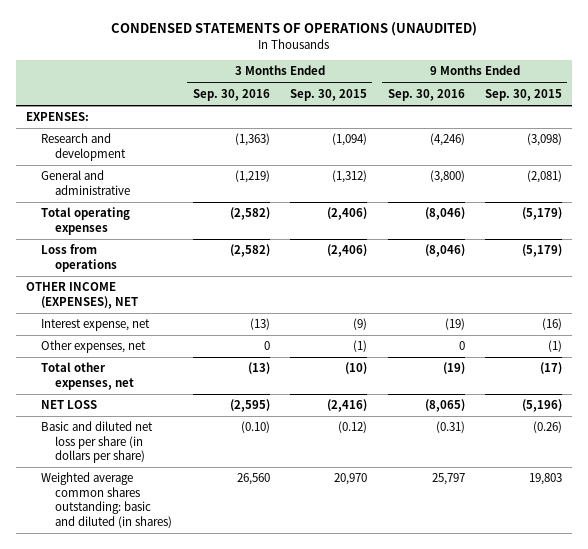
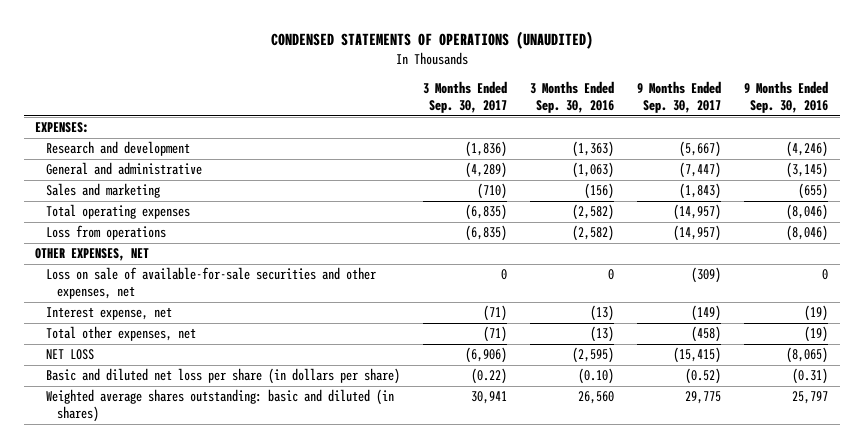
[290,88,368,101] Sep. 30, 2015 -> none
[484,88,562,101] Sep. 30, 2015 -> none
none -> [423,81,508,113] 3 Months Ended Sep. 30, 2017
none -> [637,81,722,113] 9 Months Ended Sep. 30, 2017
[234,170,270,184] (1,219) -> [572,162,615,179] (1,063)
[429,170,465,184] (3,800) -> [786,162,829,179] (3,145)
none -> [46,183,161,199] Sales and marketing
[26,282,138,309] OTHER INCOME (EXPENSES), NET -> [35,248,150,262] OTHER EXPENSES, NET
none -> [46,267,377,300] Loss on sale of available-for-sale securities and other expenses, net
[40,340,146,354] Other expenses, net -> none
[40,472,173,528] Weighted average common shares outstanding: basic and diluted (in shares) -> [46,389,395,423] Weighted average shares outstanding: basic and diluted (in shares)

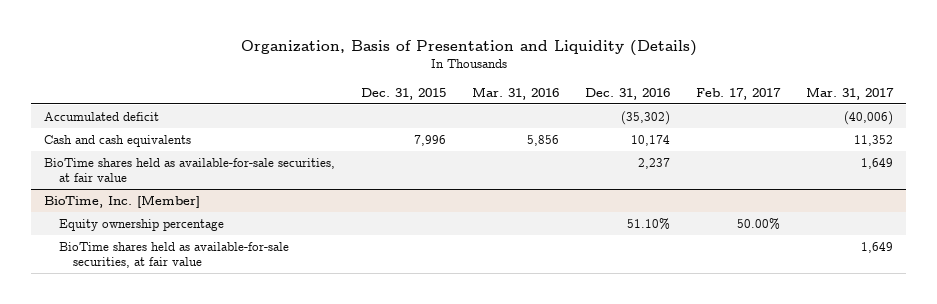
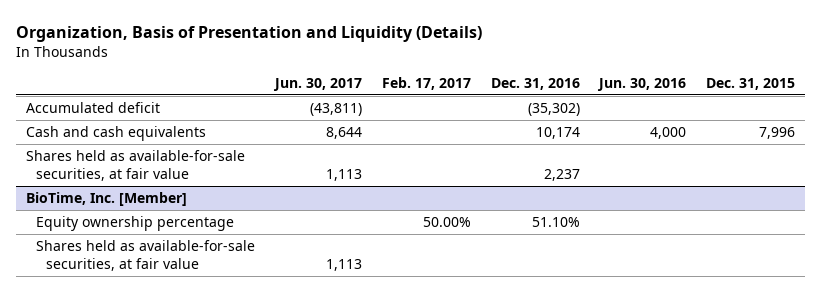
[472,86,560,100] Mar. 31, 2016 -> none
[805,86,894,100] Mar. 31, 2017 -> none
none -> [272,77,362,91] Jun. 30, 2017
none -> [597,77,687,91] Jun. 30, 2016
[44,157,336,182] BioTime shares held as available-for-sale securities, at fair value -> [26,150,246,181] Shares held as available-for-sale securities, at fair value
[58,241,289,268] BioTime shares held as available-for-sale securities, at fair value -> [36,240,256,271] Shares held as available-for-sale securities, at fair value

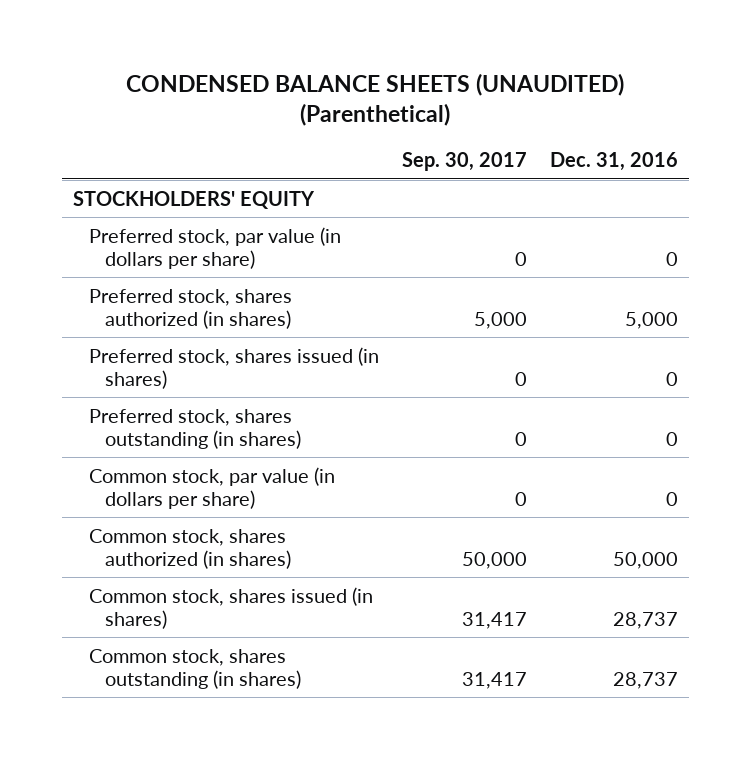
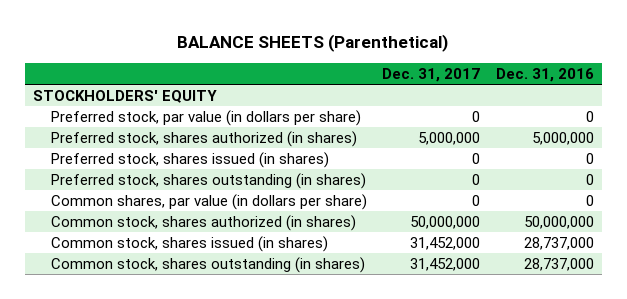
[126,72,625,127] CONDENSED BALANCE SHEETS (UNAUDITED) (Parenthetical) -> [177,34,449,53] BALANCE SHEETS (Parenthetical)
[401,152,527,172] Sep. 30, 2017 -> none
none -> [382,67,481,82] Dec. 31, 2017
[624,311,678,329] 5,000 -> [532,131,595,145] 5,000,000
[88,466,335,509] Common stock, par value (in dollars per share) -> [50,193,367,210] Common shares, par value (in dollars per share)
[612,551,678,569] 50,000 -> [524,215,595,229] 50,000,000
[612,611,678,629] 28,737 -> [524,236,595,250] 28,737,000
[612,671,678,689] 28,737 -> [524,257,595,271] 28,737,000

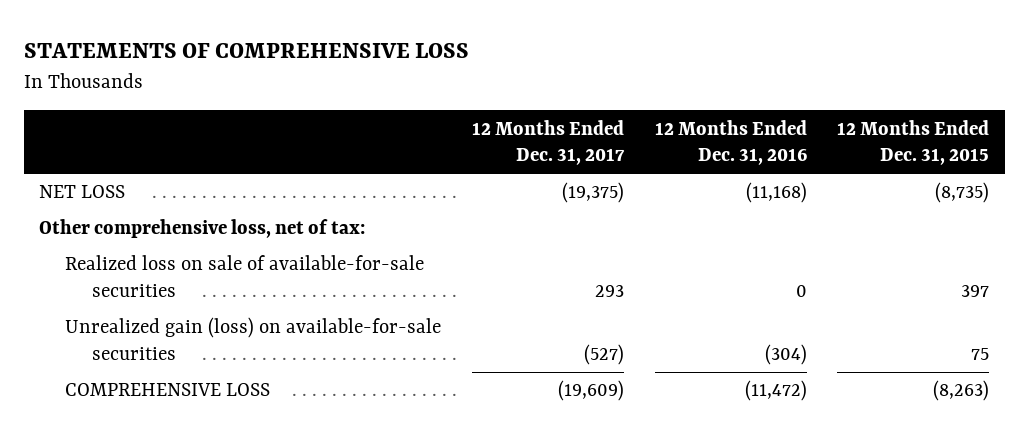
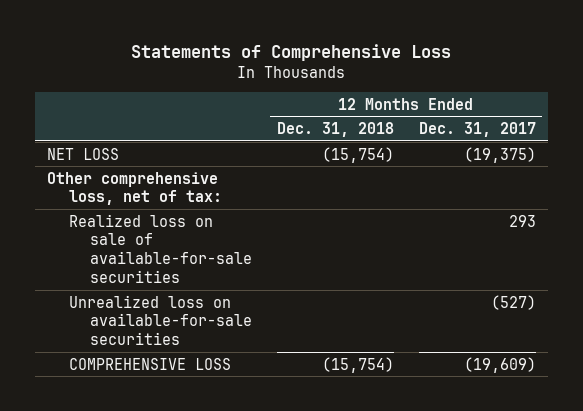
[23,43,469,59] STATEMENTS OF COMPREHENSIVE LOSS -> [131,43,452,61] Statements of Comprehensive Loss
[654,119,807,166] 12 Months Ended Dec. 31, 2016 -> none
[837,119,990,166] 12 Months Ended Dec. 31, 2015 -> none
none -> [276,122,394,138] Dec. 31, 2018
[65,317,442,361] Unrealized gain (loss) on available-for-sale securities -> [68,294,252,346] Unrealized loss on available-for-sale securities

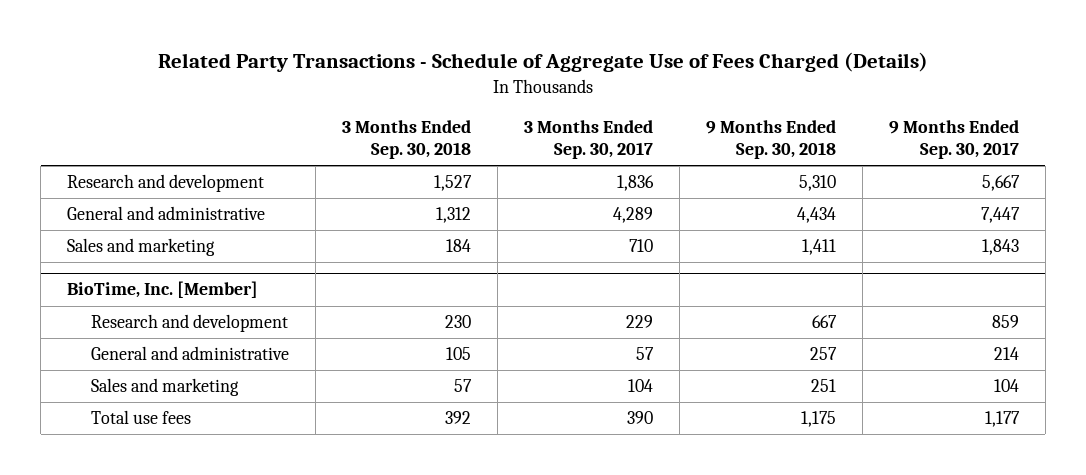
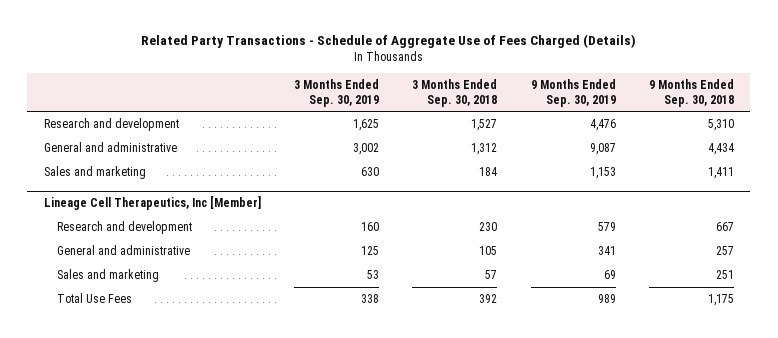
[523,119,653,159] 3 Months Ended Sep. 30, 2017 -> none
[888,119,1019,159] 9 Months Ended Sep. 30, 2017 -> none
none -> [293,79,379,107] 3 Months Ended Sep. 30, 2019
none -> [530,79,616,107] 9 Months Ended Sep. 30, 2019
[67,281,259,299] BioTime, Inc. [Member] -> [43,196,261,211] Lineage Cell Therapeutics, Inc [Member]
[91,410,192,425] Total use fees -> [57,293,133,304] Total Use Fees

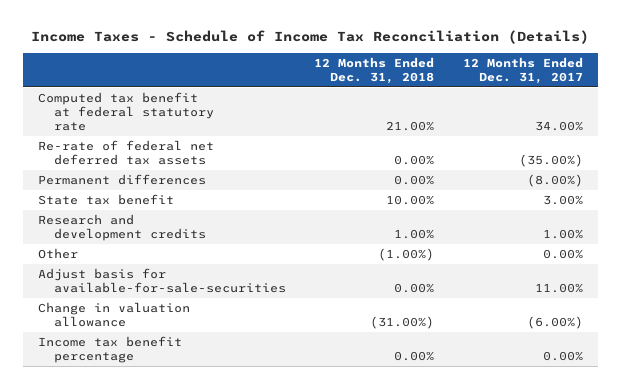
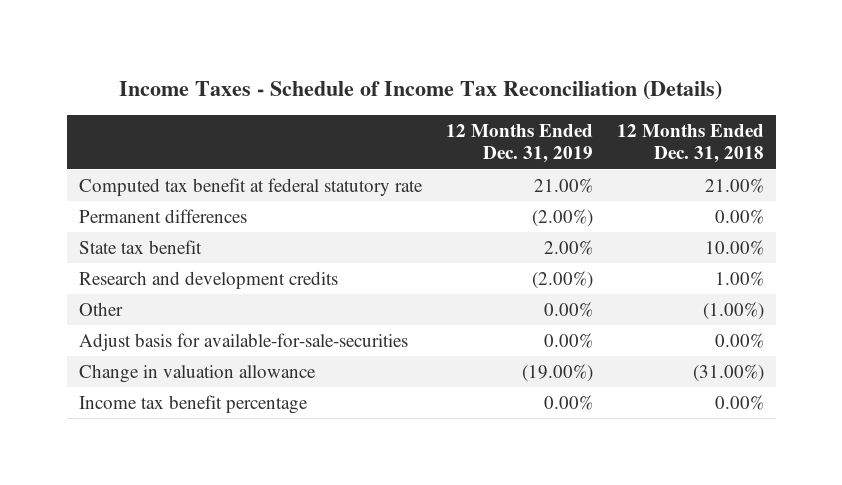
[463,56,584,84] 12 Months Ended Dec. 31, 2017 -> none
none -> [445,123,593,164] 12 Months Ended Dec. 31, 2019
[37,139,214,166] Re-rate of federal net deferred tax assets -> none

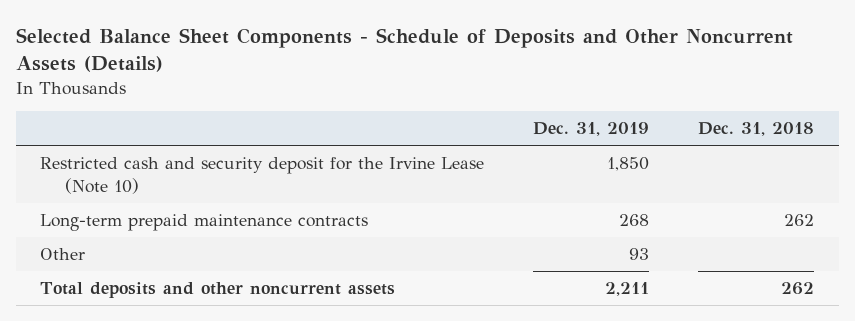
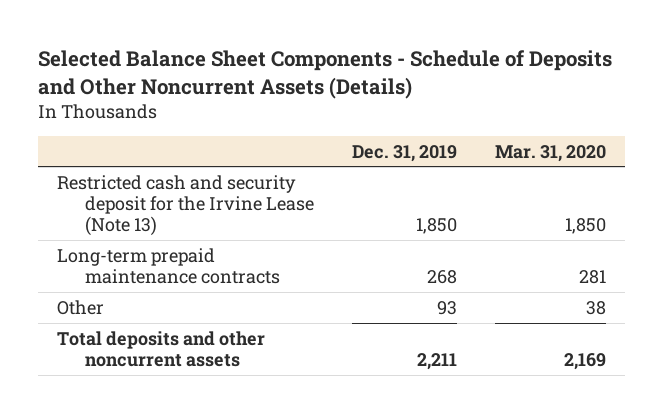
[698,122,815,137] Dec. 31, 2018 -> none
none -> [494,144,606,162] Mar. 31, 2020
[40,157,485,194] Restricted cash and security deposit for the Irvine Lease (Note 10) -> [57,174,314,237] Restricted cash and security deposit for the Irvine Lease (Note 13)

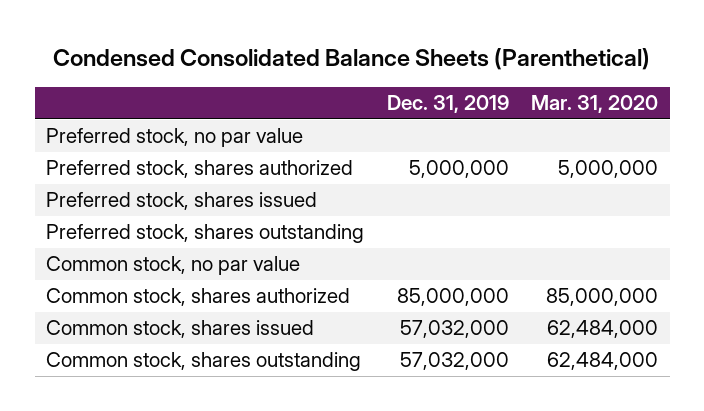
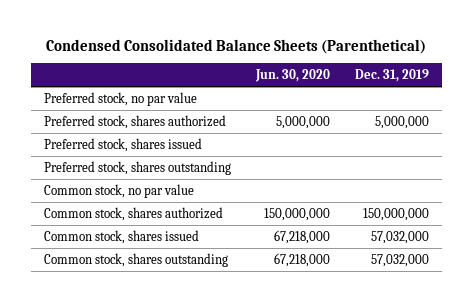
[531,95,659,114] Mar. 31, 2020 -> none
none -> [254,68,330,82] Jun. 30, 2020
[396,288,509,307] 85,000,000 -> [363,207,430,221] 150,000,000

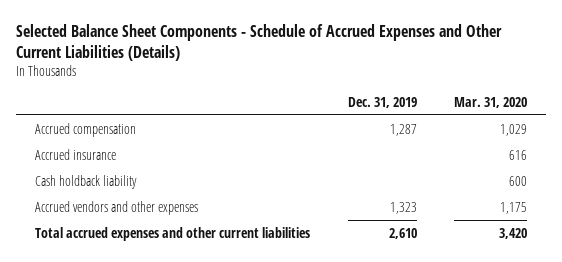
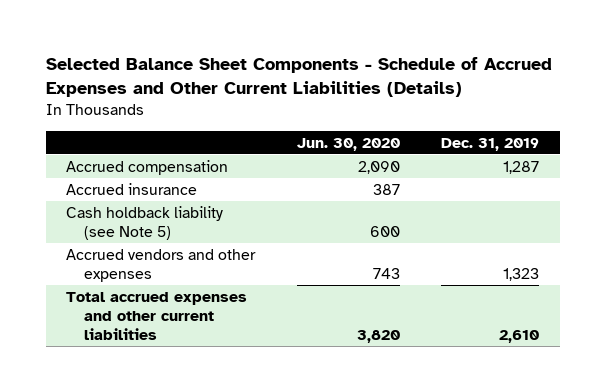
[454,96,528,108] Mar. 31, 2020 -> none
none -> [296,137,400,151] Jun. 30, 2020
[34,174,137,189] Cash holdback liability -> [66,205,224,240] Cash holdback liability (see Note 5)

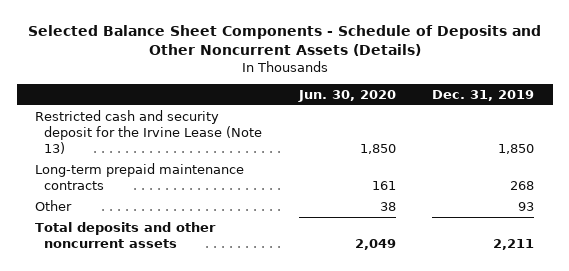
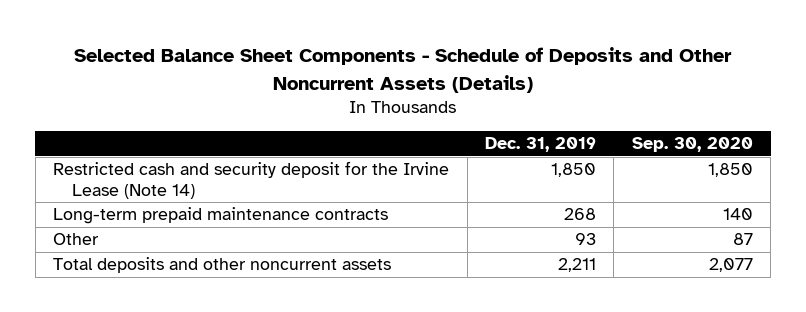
[297,89,396,102] Jun. 30, 2020 -> none
none -> [631,137,753,153] Sep. 30, 2020
[34,109,263,154] Restricted cash and security deposit for the Irvine Lease (Note 13) -> [53,161,450,199] Restricted cash and security deposit for the Irvine Lease (Note 14)

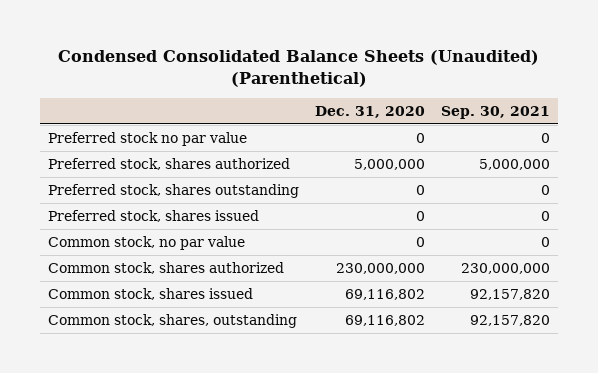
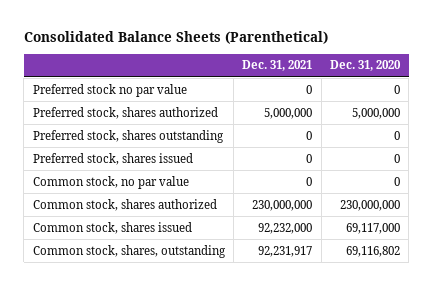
[57,49,539,87] Condensed Consolidated Balance Sheets (Unaudited) (Parenthetical) -> [23,31,328,45] Consolidated Balance Sheets (Parenthetical)
[440,105,550,119] Sep. 30, 2021 -> none
none -> [242,60,313,72] Dec. 31, 2021
[344,289,425,301] 69,116,802 -> [345,222,400,234] 69,117,000

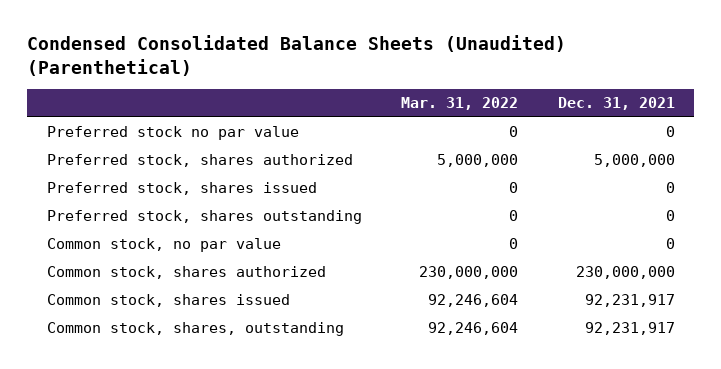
[23,31,328,45] Consolidated Balance Sheets (Parenthetical) -> [26,35,566,76] Condensed Consolidated Balance Sheets (Unaudited) (Parenthetical)
[329,60,401,72] Dec. 31, 2020 -> none
none -> [401,97,519,111] Mar. 31, 2022
[32,129,224,143] Preferred stock, shares outstanding -> [46,210,362,225] Preferred stock, shares outstanding
[258,222,313,234] 92,232,000 -> [584,294,675,308] 92,231,917

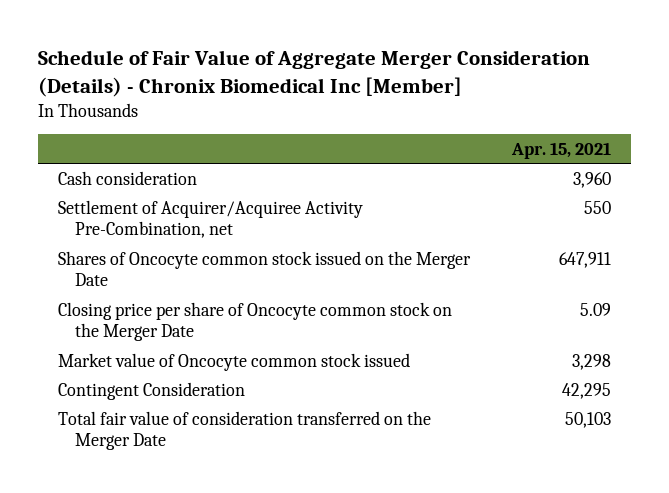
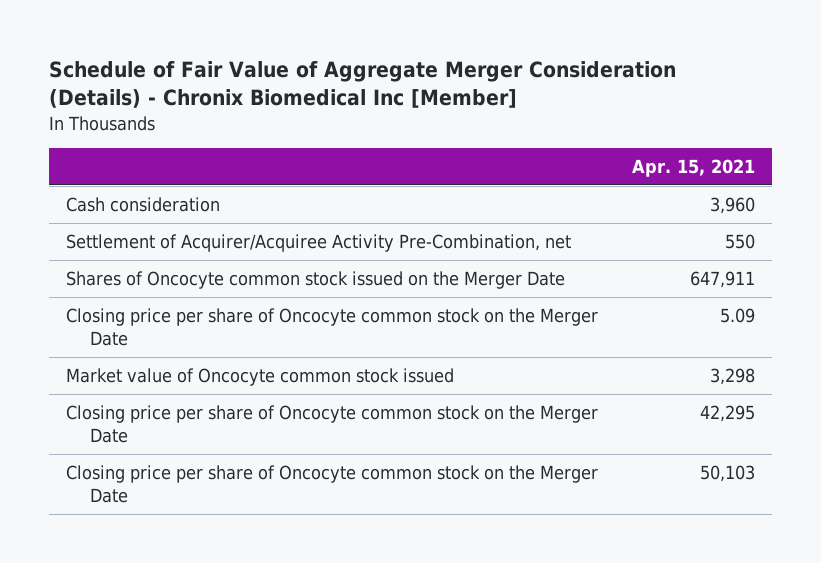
[58,381,246,400] Contingent Consideration -> [66,405,599,443] Closing price per share of Oncocyte common stock on the Merger Date
[58,410,432,451] Total fair value of consideration transferred on the Merger Date -> [66,465,599,503] Closing price per share of Oncocyte common stock on the Merger Date

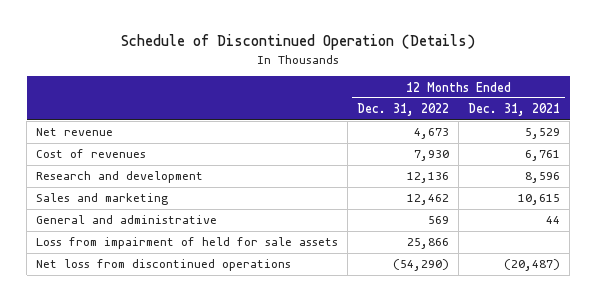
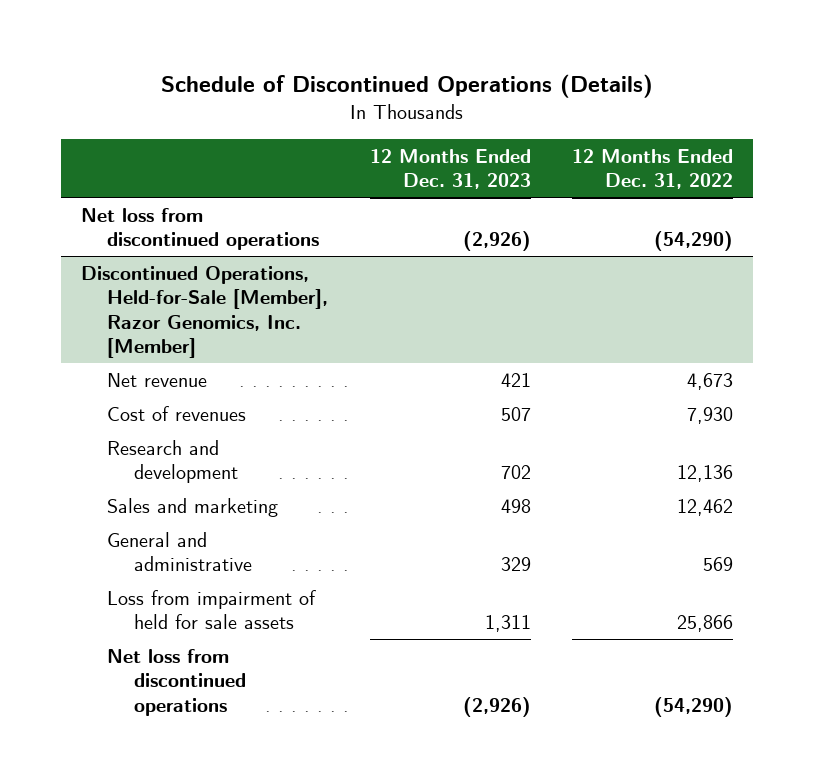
[121,34,476,51] Schedule of Discontinued Operation (Details) -> [160,73,653,98] Schedule of Discontinued Operations (Details)
[468,103,561,117] Dec. 31, 2021 -> none
none -> [369,148,531,190] 12 Months Ended Dec. 31, 2023
none -> [81,207,320,251] Net loss from discontinued operations
none -> [81,265,329,358] Discontinued Operations, Held-for-Sale [Member], Razor Genomics, Inc. [Member]

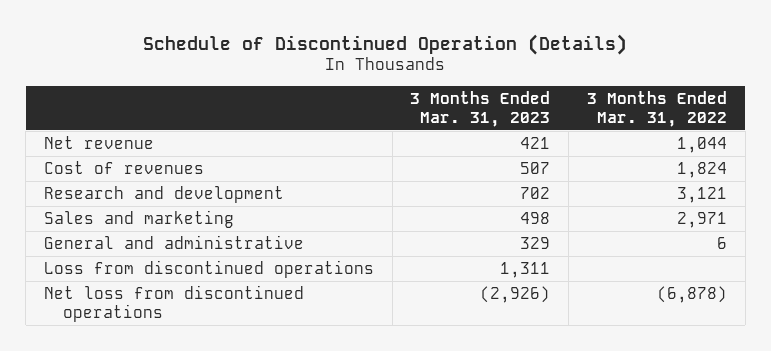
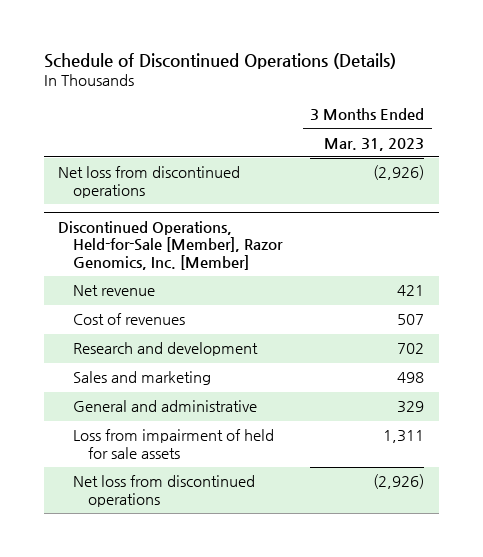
[143,33,628,55] Schedule of Discontinued Operation (Details) -> [43,53,396,70] Schedule of Discontinued Operations (Details)
[586,90,727,127] 3 Months Ended Mar. 31, 2022 -> none
none -> [58,166,241,198] Net loss from discontinued operations
none -> [58,221,283,270] Discontinued Operations, Held-for-Sale [Member], Razor Genomics, Inc. [Member]
[43,259,374,278] Loss from discontinued operations -> [72,429,274,459] Loss from impairment of held for sale assets

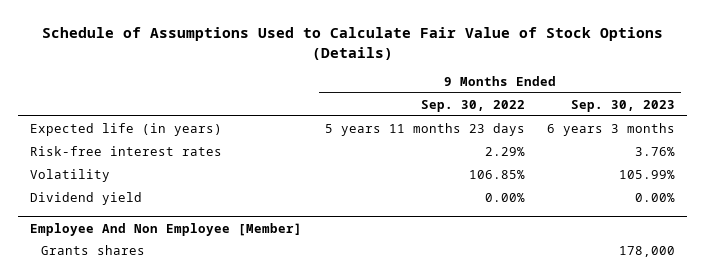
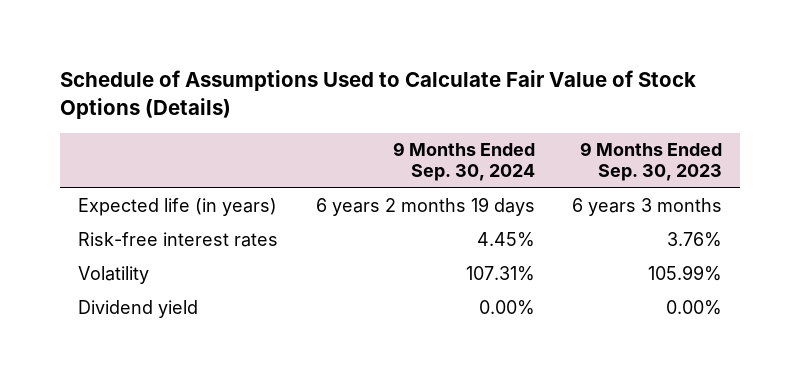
[420,99,525,112] Sep. 30, 2022 -> none
none -> [392,141,535,182] 9 Months Ended Sep. 30, 2024
[29,222,302,236] Employee And Non Employee [Member] -> none
[40,244,145,255] Grants shares -> none

